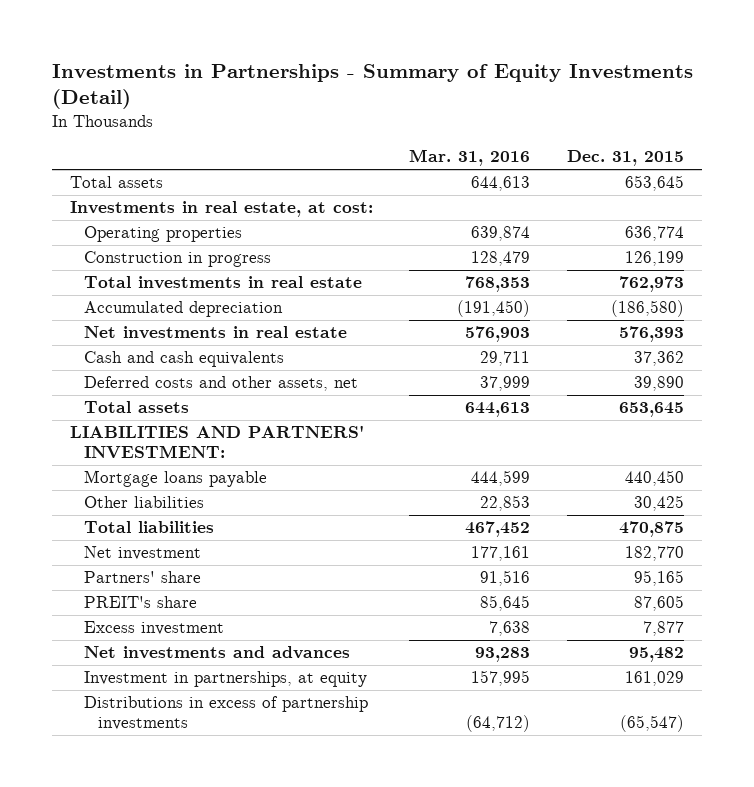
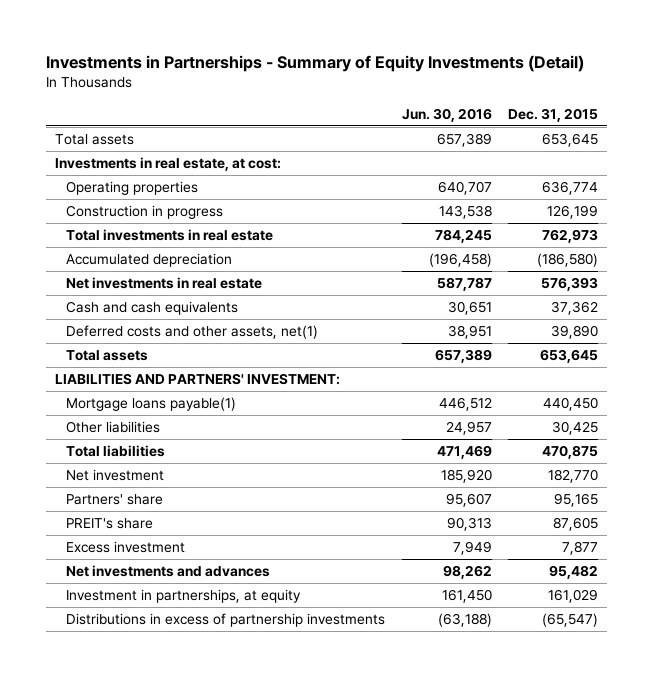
[409,149,531,167] Mar. 31, 2016 -> none
none -> [401,107,492,122] Jun. 30, 2016
[84,376,359,392] Deferred costs and other assets, net -> [66,325,319,340] Deferred costs and other assets, net(1)
[84,470,268,488] Mortgage loans payable -> [66,397,237,412] Mortgage loans payable(1)

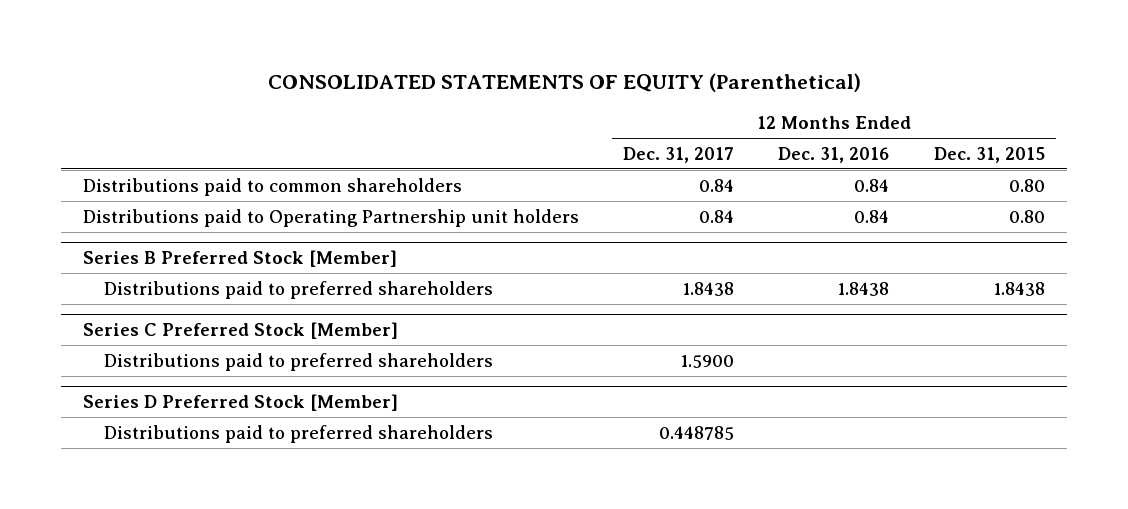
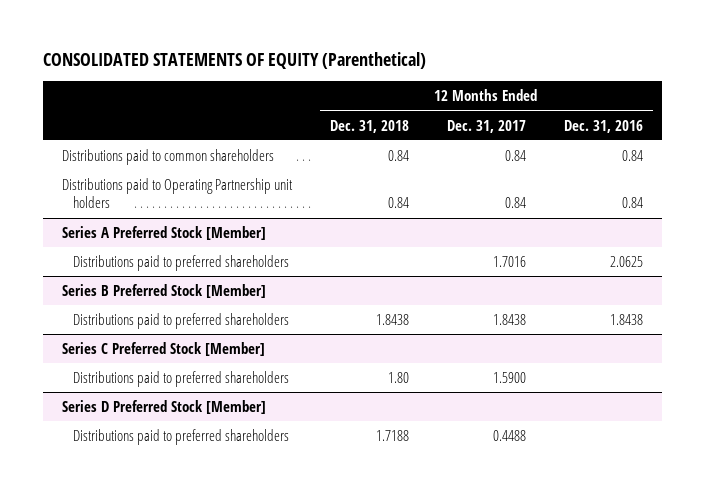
[933,146,1045,163] Dec. 31, 2015 -> none
none -> [329,119,409,133] Dec. 31, 2018
none -> [61,225,266,240] Series A Preferred Stock [Member]
none -> [73,254,290,271] Distributions paid to preferred shareholders
[659,425,735,440] 0.448785 -> [492,429,526,441] 0.4488

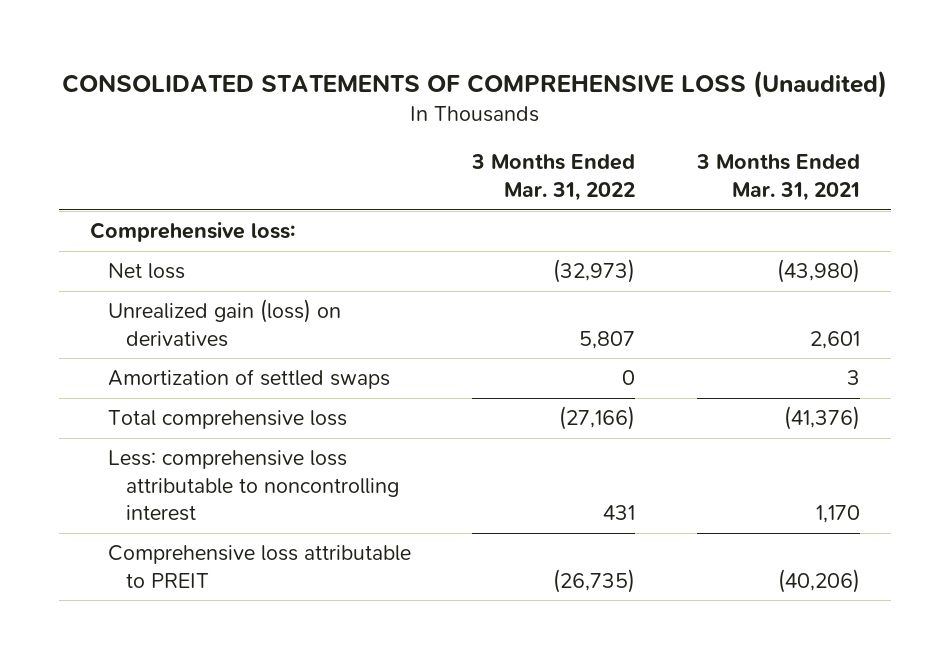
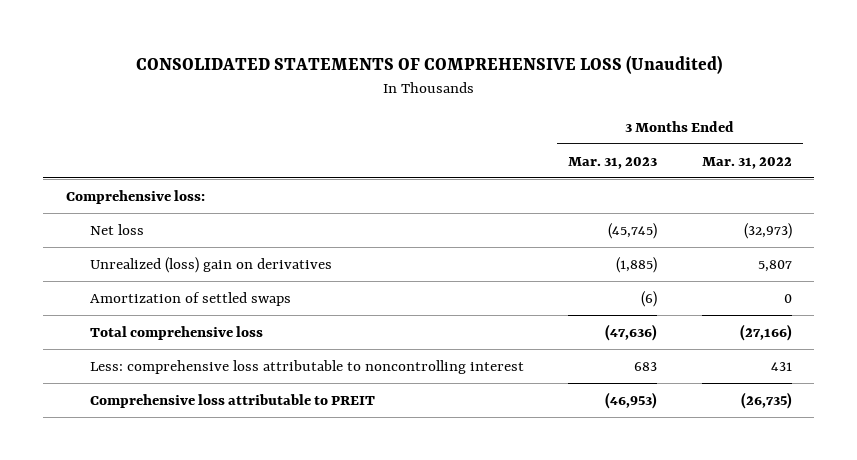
[695,154,860,201] 3 Months Ended Mar. 31, 2021 -> none
none -> [568,156,658,169] Mar. 31, 2023
[107,299,341,347] Unrealized gain (loss) on derivatives -> [89,256,332,273] Unrealized (loss) gain on derivatives

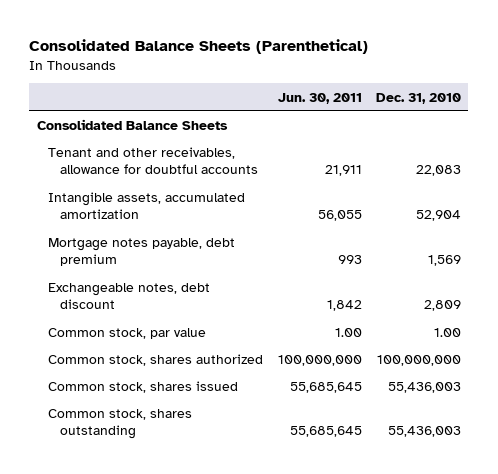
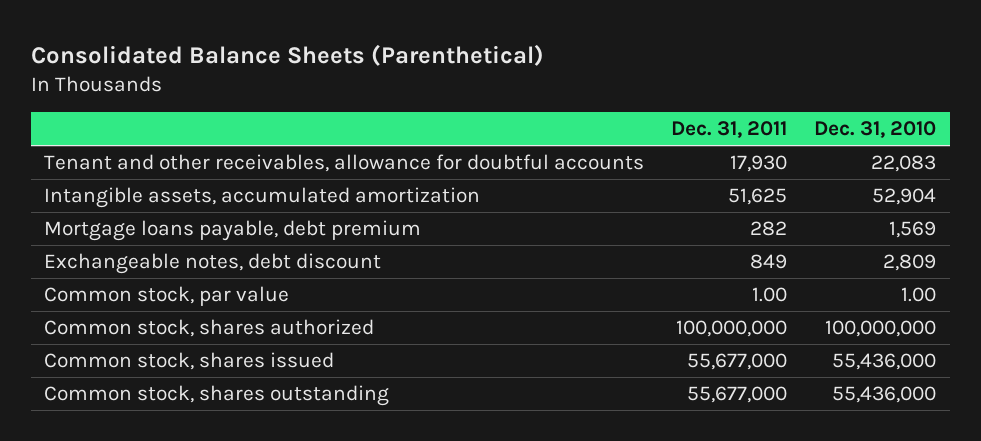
[277,92,362,104] Jun. 30, 2011 -> none
none -> [671,121,788,139] Dec. 31, 2011
[36,119,228,131] Consolidated Balance Sheets -> none
[48,238,236,267] Mortgage notes payable, debt premium -> [44,220,422,242] Mortgage loans payable, debt premium
[388,382,462,394] 55,436,003 -> [832,353,937,371] 55,436,000
[388,426,462,438] 55,436,003 -> [832,386,937,404] 55,436,000

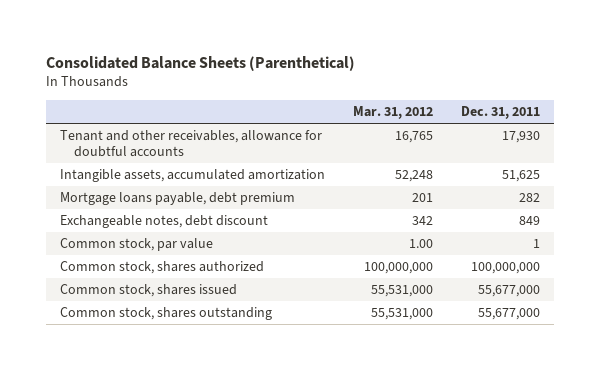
[814,121,937,139] Dec. 31, 2010 -> none
none -> [352,106,433,120] Mar. 31, 2012
[752,287,788,303] 1.00 -> [532,239,540,249] 1

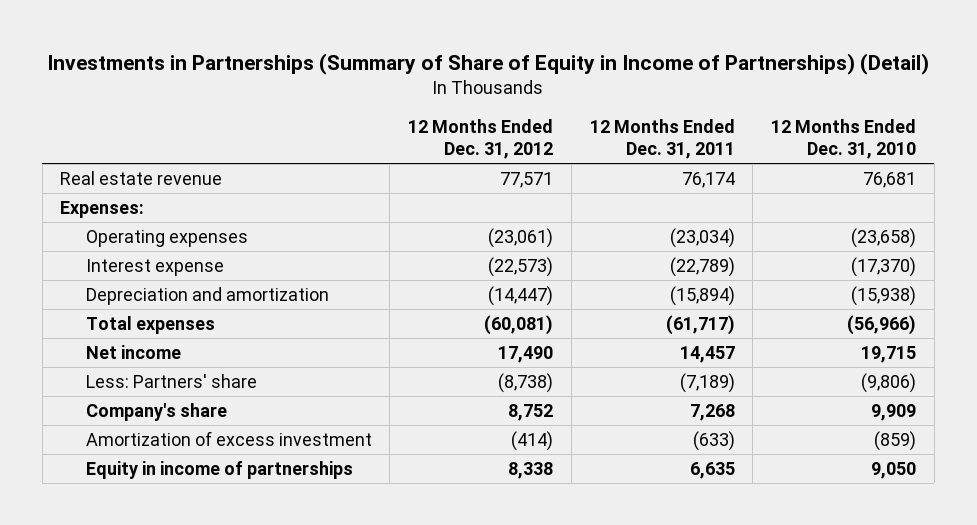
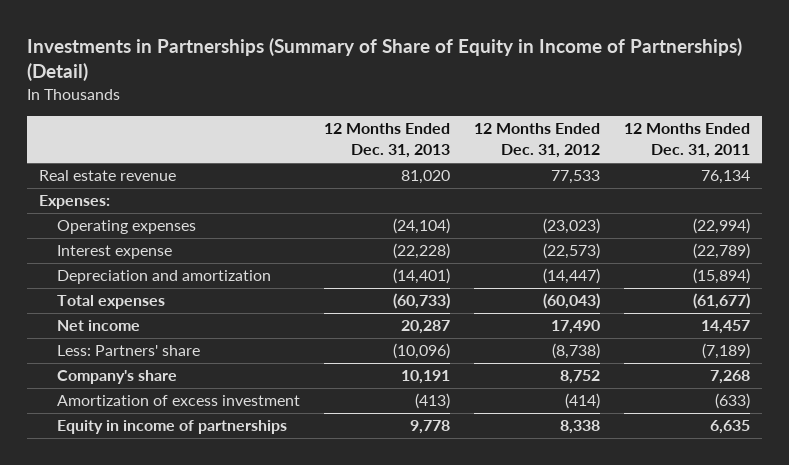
[771,119,917,160] 12 Months Ended Dec. 31, 2010 -> none
none -> [324,123,451,159] 12 Months Ended Dec. 31, 2013
[500,171,554,188] 77,571 -> [551,170,601,185] 77,533
[681,171,735,188] 76,174 -> [701,170,751,185] 76,134
[488,227,554,248] (23,061) -> [543,218,601,235] (23,023)
[669,227,735,248] (23,034) -> [693,218,751,235] (22,994)
[484,314,554,335] (60,081) -> [543,293,601,310] (60,043)
[665,314,735,335] (61,717) -> [693,293,751,310] (61,677)

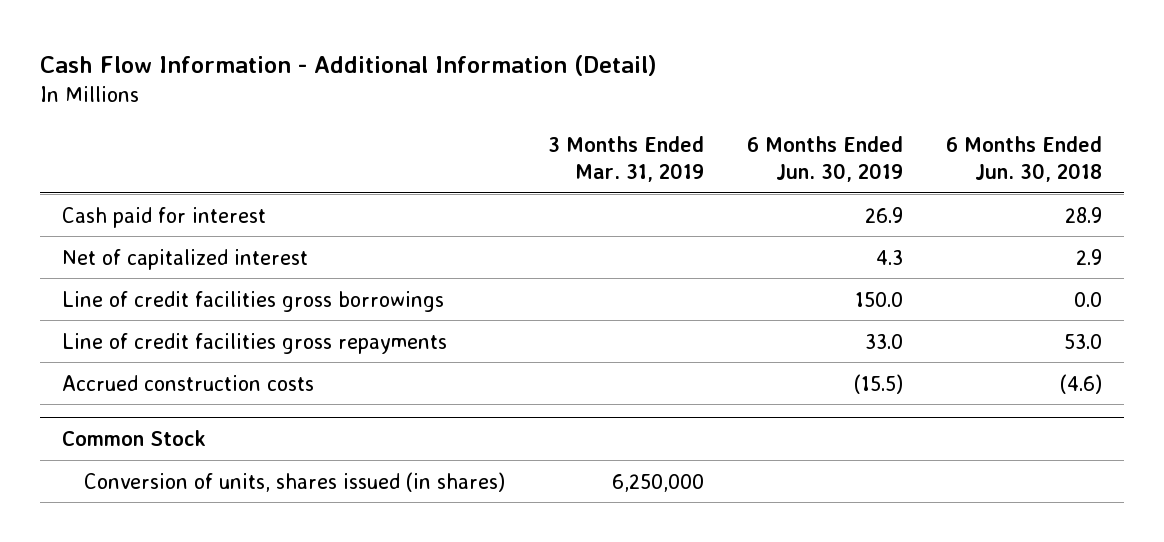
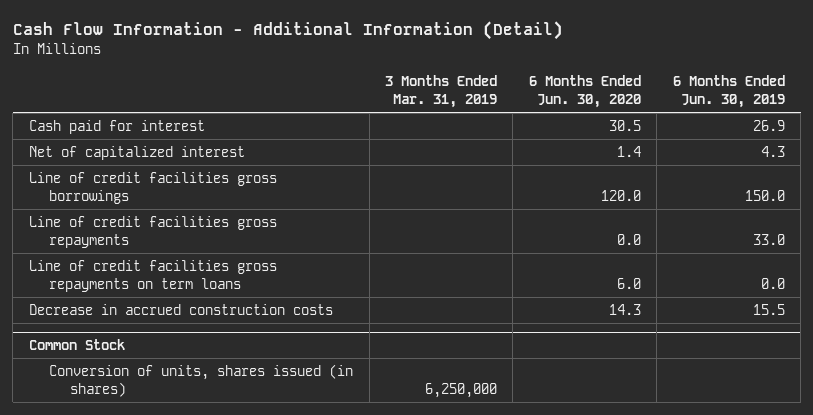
[946,136,1103,182] 6 Months Ended Jun. 30, 2018 -> none
none -> [528,74,641,109] 6 Months Ended Jun. 30, 2020
none -> [28,259,277,293] Line of credit facilities gross repayments on term loans
[61,374,314,391] Accrued construction costs -> [28,303,333,315] Decrease in accrued construction costs
[853,373,903,394] (15.5) -> [752,303,785,315] 15.5

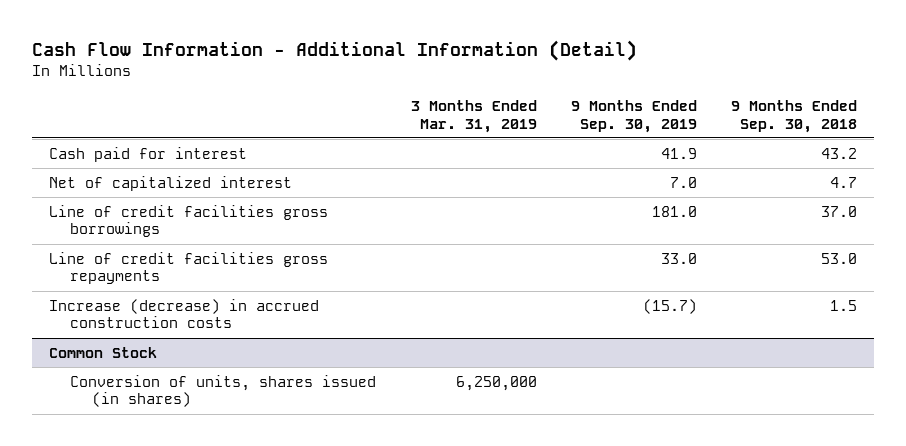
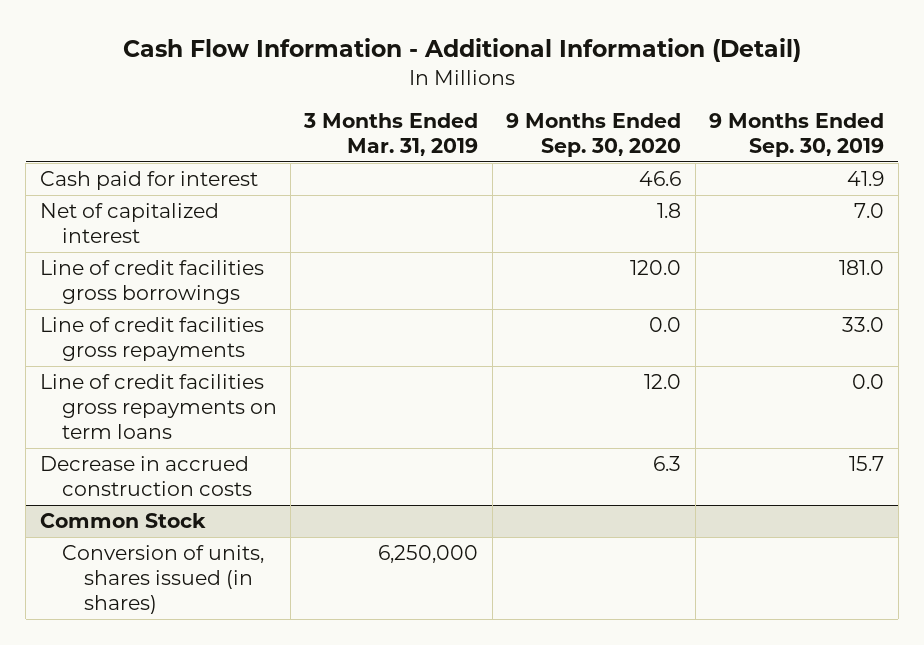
[731,100,858,133] 9 Months Ended Sep. 30, 2018 -> none
none -> [506,112,682,158] 9 Months Ended Sep. 30, 2020
none -> [39,374,277,440] Line of credit facilities gross repayments on term loans
[48,298,319,329] Increase (decrease) in accrued construction costs -> [39,456,252,497] Decrease in accrued construction costs
[642,298,697,314] (15.7) -> [849,456,885,472] 15.7

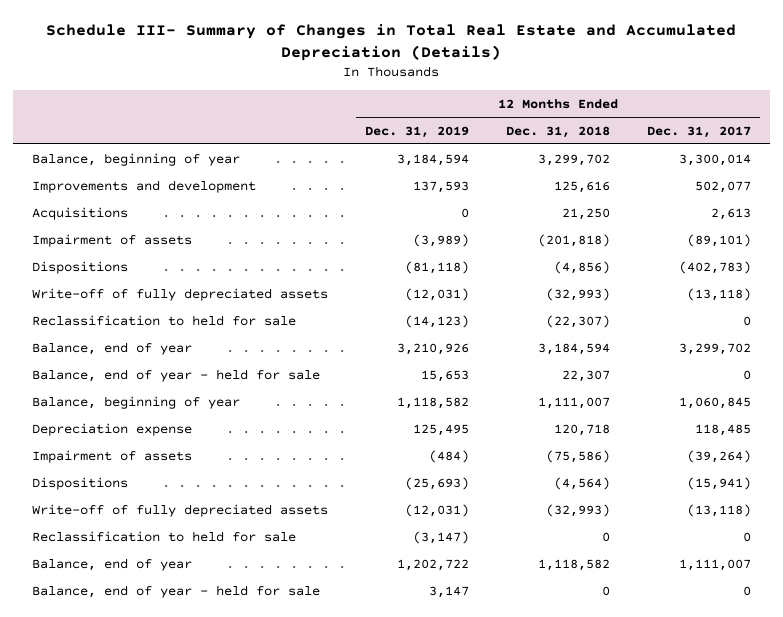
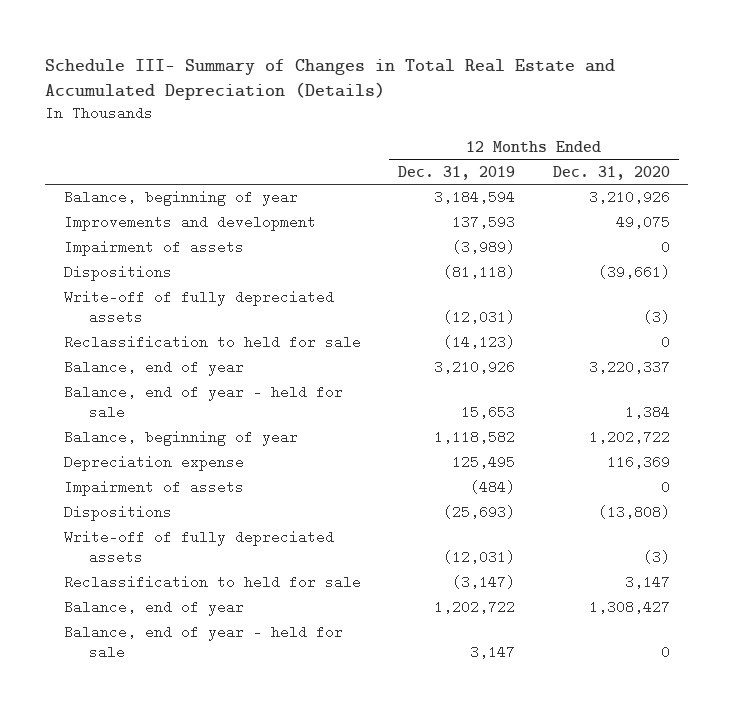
[505,125,610,138] Dec. 31, 2018 -> none
[647,125,752,138] Dec. 31, 2017 -> none
none -> [552,165,670,180] Dec. 31, 2020
[31,206,128,220] Acquisitions -> none

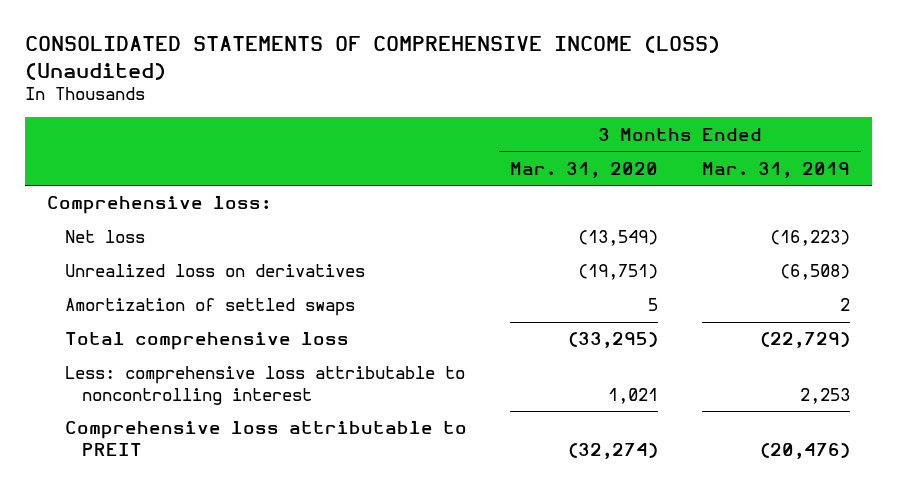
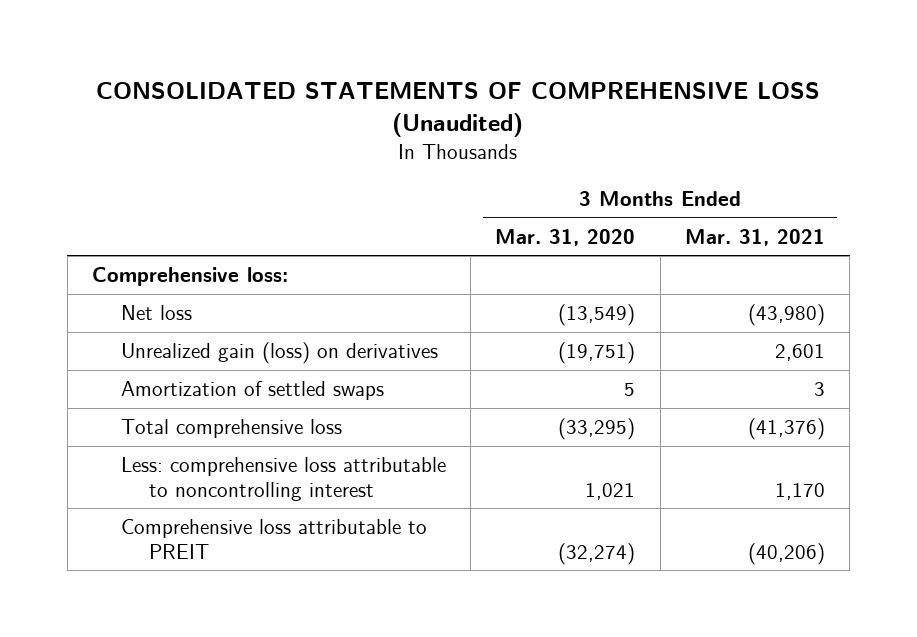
[24,36,720,80] CONSOLIDATED STATEMENTS OF COMPREHENSIVE INCOME (LOSS) (Unaudited) -> [96,82,821,138] CONSOLIDATED STATEMENTS OF COMPREHENSIVE LOSS (Unaudited)
[701,161,850,178] Mar. 31, 2019 -> none
none -> [684,228,825,246] Mar. 31, 2021
[64,264,365,278] Unrealized loss on derivatives -> [120,342,438,365] Unrealized gain (loss) on derivatives

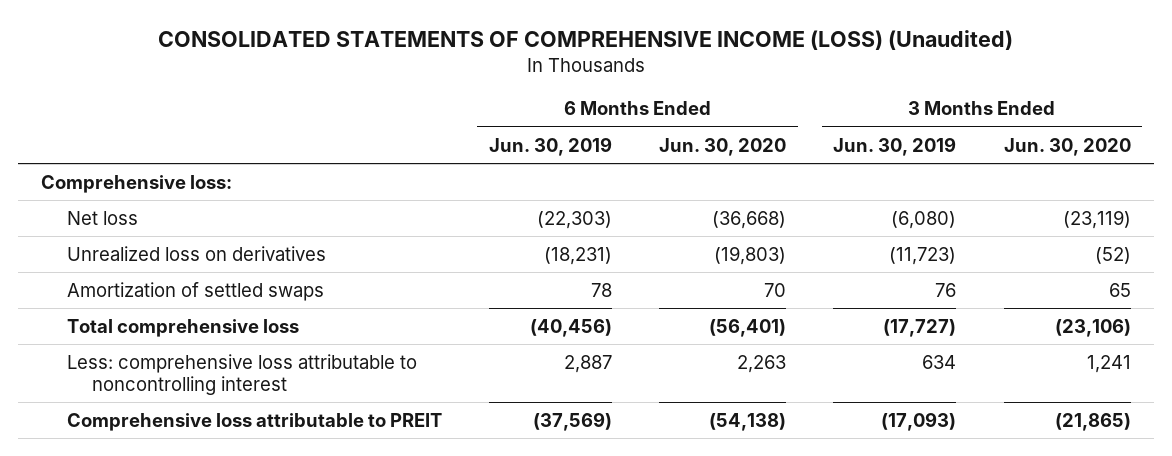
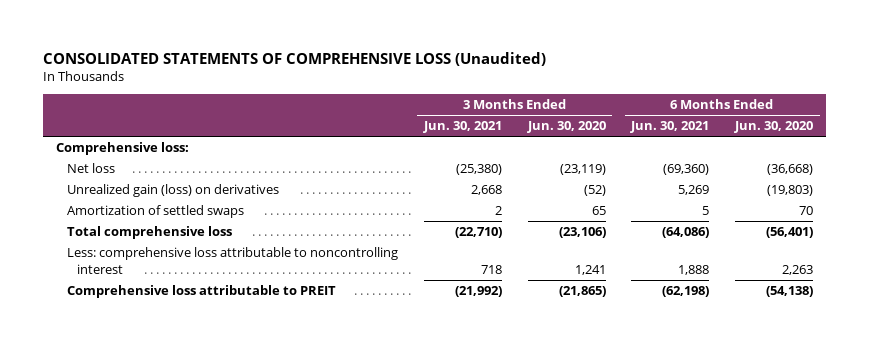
[158,29,1014,50] CONSOLIDATED STATEMENTS OF COMPREHENSIVE INCOME (LOSS) (Unaudited) -> [43,51,547,66] CONSOLIDATED STATEMENTS OF COMPREHENSIVE LOSS (Unaudited)
[488,136,612,156] Jun. 30, 2019 -> none
[833,136,957,156] Jun. 30, 2019 -> none
none -> [422,121,502,134] Jun. 30, 2021
none -> [630,121,710,134] Jun. 30, 2021
[66,245,326,261] Unrealized loss on derivatives -> [66,184,279,198] Unrealized gain (loss) on derivatives

